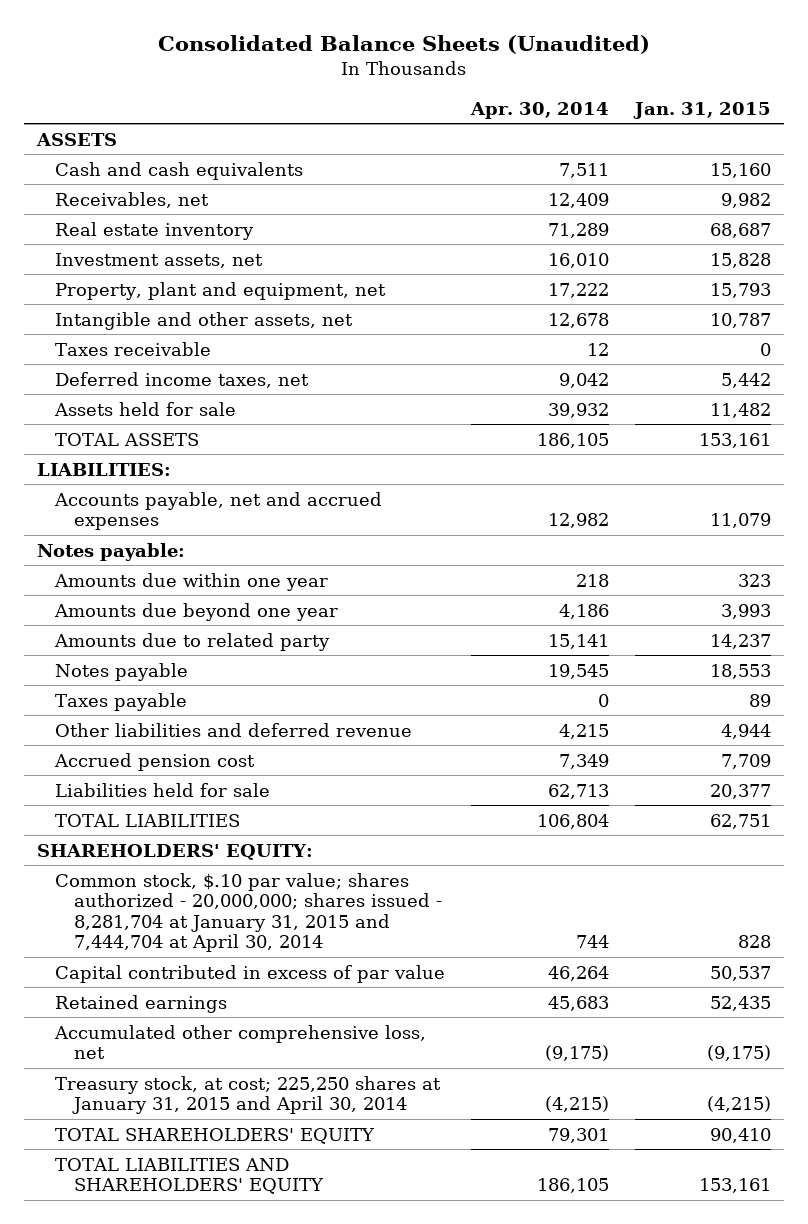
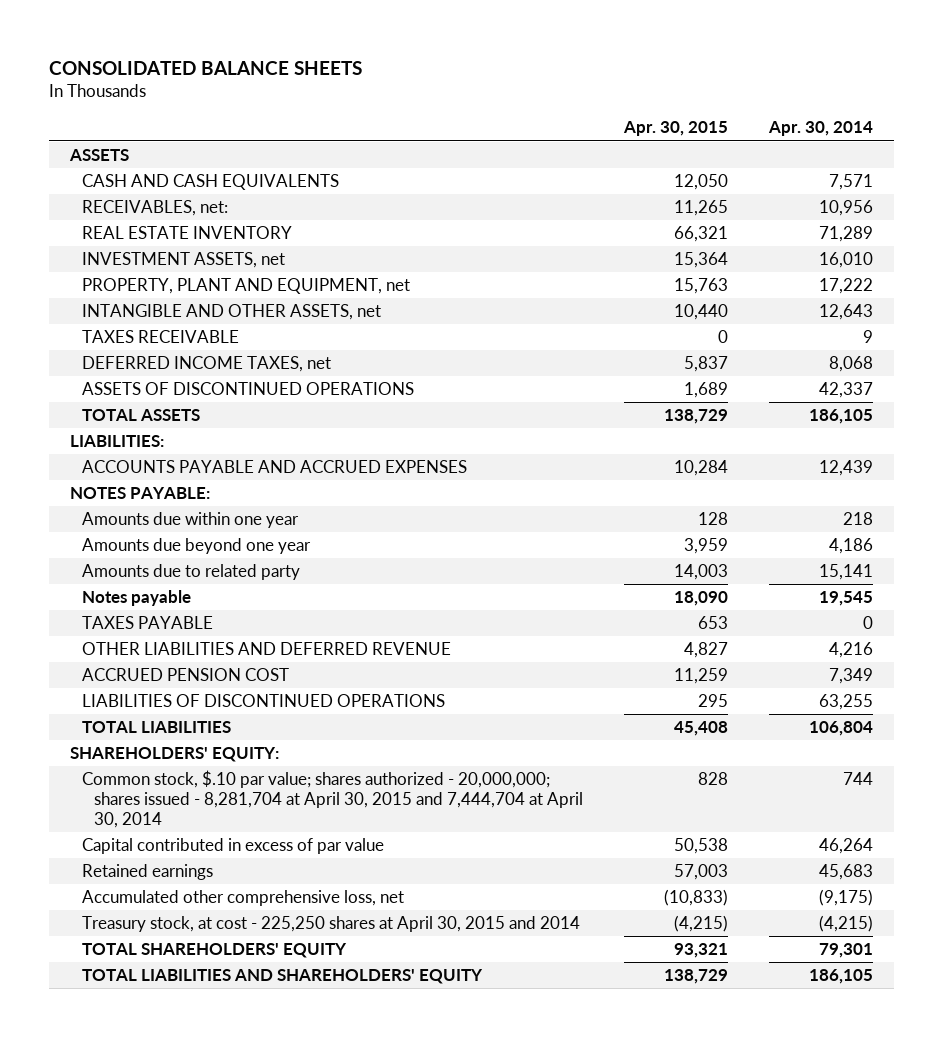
[158,35,651,55] Consolidated Balance Sheets (Unaudited) -> [49,60,363,75] CONSOLIDATED BALANCE SHEETS
[633,101,772,119] Jan. 31, 2015 -> none
none -> [622,121,728,137] Apr. 30, 2015
[54,401,237,416] Assets held for sale -> none
[55,161,304,180] Cash and cash equivalents -> [81,174,339,191] CASH AND CASH EQUIVALENTS
[559,162,610,178] 7,511 -> [829,174,874,191] 7,571
[55,191,210,208] Receivables, net -> [81,200,228,217] RECEIVABLES, net:
[548,192,610,208] 12,409 -> [819,200,874,217] 10,956
[55,221,255,240] Real estate inventory -> [81,226,292,240] REAL ESTATE INVENTORY
[55,252,264,268] Investment assets, net -> [81,252,285,269] INVESTMENT ASSETS, net
[55,281,387,300] Property, plant and equipment, net -> [81,278,410,295] PROPERTY, PLANT AND EQUIPMENT, net
[55,311,354,330] Intangible and other assets, net -> [81,304,381,321] INTANGIBLE AND OTHER ASSETS, net
[548,312,610,328] 12,678 -> [819,304,874,321] 12,643
[55,341,212,356] Taxes receivable -> [81,330,239,344] TAXES RECEIVABLE
[587,342,610,356] 12 -> [863,330,874,344] 9
[55,371,310,388] Deferred income taxes, net -> [81,356,331,373] DEFERRED INCOME TAXES, net
[559,372,610,388] 9,042 -> [829,356,874,373] 8,068
none -> [81,382,414,396] ASSETS OF DISCONTINUED OPERATIONS
[54,491,383,531] Accounts payable, net and accrued expenses -> [81,460,467,474] ACCOUNTS PAYABLE AND ACCRUED EXPENSES
[548,513,610,529] 12,982 -> [819,460,874,477] 12,439
[36,542,185,561] Notes payable: -> [69,487,210,500] NOTES PAYABLE:
[55,782,271,797] Liabilities held for sale -> none
[55,692,188,711] Taxes payable -> [81,616,213,630] TAXES PAYABLE
[55,722,413,737] Other liabilities and deferred revenue -> [81,642,451,656] OTHER LIABILITIES AND DEFERRED REVENUE
[559,723,610,739] 4,215 -> [829,642,874,659] 4,216
[54,752,256,771] Accrued pension cost -> [81,668,289,682] ACCRUED PENSION COST
none -> [81,694,445,708] LIABILITIES OF DISCONTINUED OPERATIONS
[55,872,442,953] Common stock, $.10 par value; shares authorized - 20,000,000; shares issued - 8,281,704 at January 31, 2015 and 7,444,704 at April 30, 2014 -> [81,770,583,828] Common stock, $.10 par value; shares authorized - 20,000,000; shares issued - 8,281,704 at April 30, 2015 and 7,444,704 at April 30, 2014
[55,1075,442,1115] Treasury stock, at cost; 225,250 shares at January 31, 2015 and April 30, 2014 -> [81,916,580,933] Treasury stock, at cost - 225,250 shares at April 30, 2015 and 2014

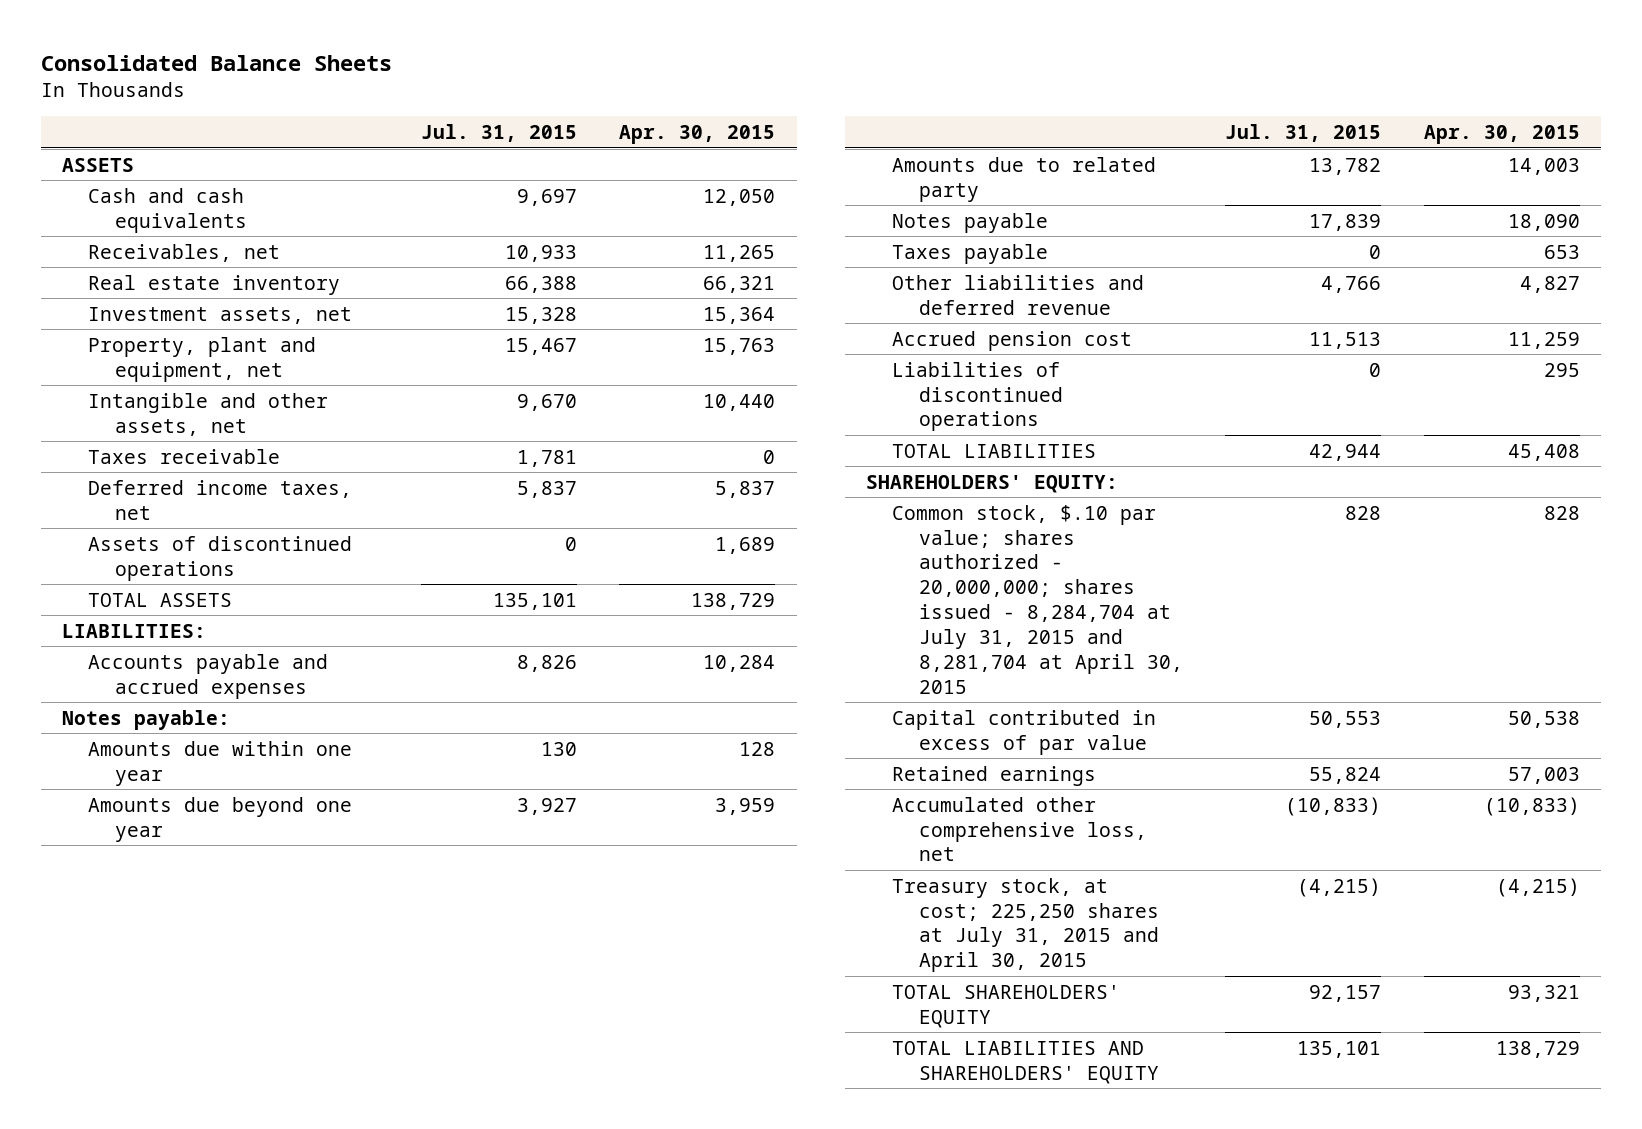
[49,60,363,75] CONSOLIDATED BALANCE SHEETS -> [40,54,392,71] Consolidated Balance Sheets
[768,121,874,137] Apr. 30, 2014 -> none
none -> [421,123,578,142] Jul. 31, 2015
[81,174,339,191] CASH AND CASH EQUIVALENTS -> [88,187,247,233] Cash and cash equivalents
[81,200,228,217] RECEIVABLES, net: -> [88,243,281,262] Receivables, net
[81,226,292,240] REAL ESTATE INVENTORY -> [88,274,341,295] Real estate inventory
[81,252,285,269] INVESTMENT ASSETS, net -> [88,306,353,324] Investment assets, net
[81,278,410,295] PROPERTY, PLANT AND EQUIPMENT, net -> [88,336,317,382] Property, plant and equipment, net
[81,304,381,321] INTANGIBLE AND OTHER ASSETS, net -> [88,392,329,436] Intangible and other assets, net
[81,330,239,344] TAXES RECEIVABLE -> [88,448,281,464] Taxes receivable
[81,356,331,373] DEFERRED INCOME TAXES, net -> [88,479,353,520] Deferred income taxes, net
[81,382,414,396] ASSETS OF DISCONTINUED OPERATIONS -> [88,535,353,581] Assets of discontinued operations
[81,460,467,474] ACCOUNTS PAYABLE AND ACCRUED EXPENSES -> [88,653,329,699] Accounts payable and accrued expenses
[69,487,210,500] NOTES PAYABLE: -> [62,709,231,730] Notes payable:
[81,616,213,630] TAXES PAYABLE -> [892,243,1049,264] Taxes payable
[81,642,451,656] OTHER LIABILITIES AND DEFERRED REVENUE -> [892,274,1145,315] Other liabilities and deferred revenue
[81,668,289,682] ACCRUED PENSION COST -> [892,330,1133,351] Accrued pension cost
[81,694,445,708] LIABILITIES OF DISCONTINUED OPERATIONS -> [892,361,1063,432] Liabilities of discontinued operations
[81,770,583,828] Common stock, $.10 par value; shares authorized - 20,000,000; shares issued - 8,281,704 at April 30, 2015 and 7,444,704 at April 30, 2014 -> [892,504,1183,694] Common stock, $.10 par value; shares authorized - 20,000,000; shares issued - 8,284,704 at July 31, 2015 and 8,281,704 at April 30, 2015
[81,916,580,933] Treasury stock, at cost - 225,250 shares at April 30, 2015 and 2014 -> [892,877,1159,973] Treasury stock, at cost; 225,250 shares at July 31, 2015 and April 30, 2015

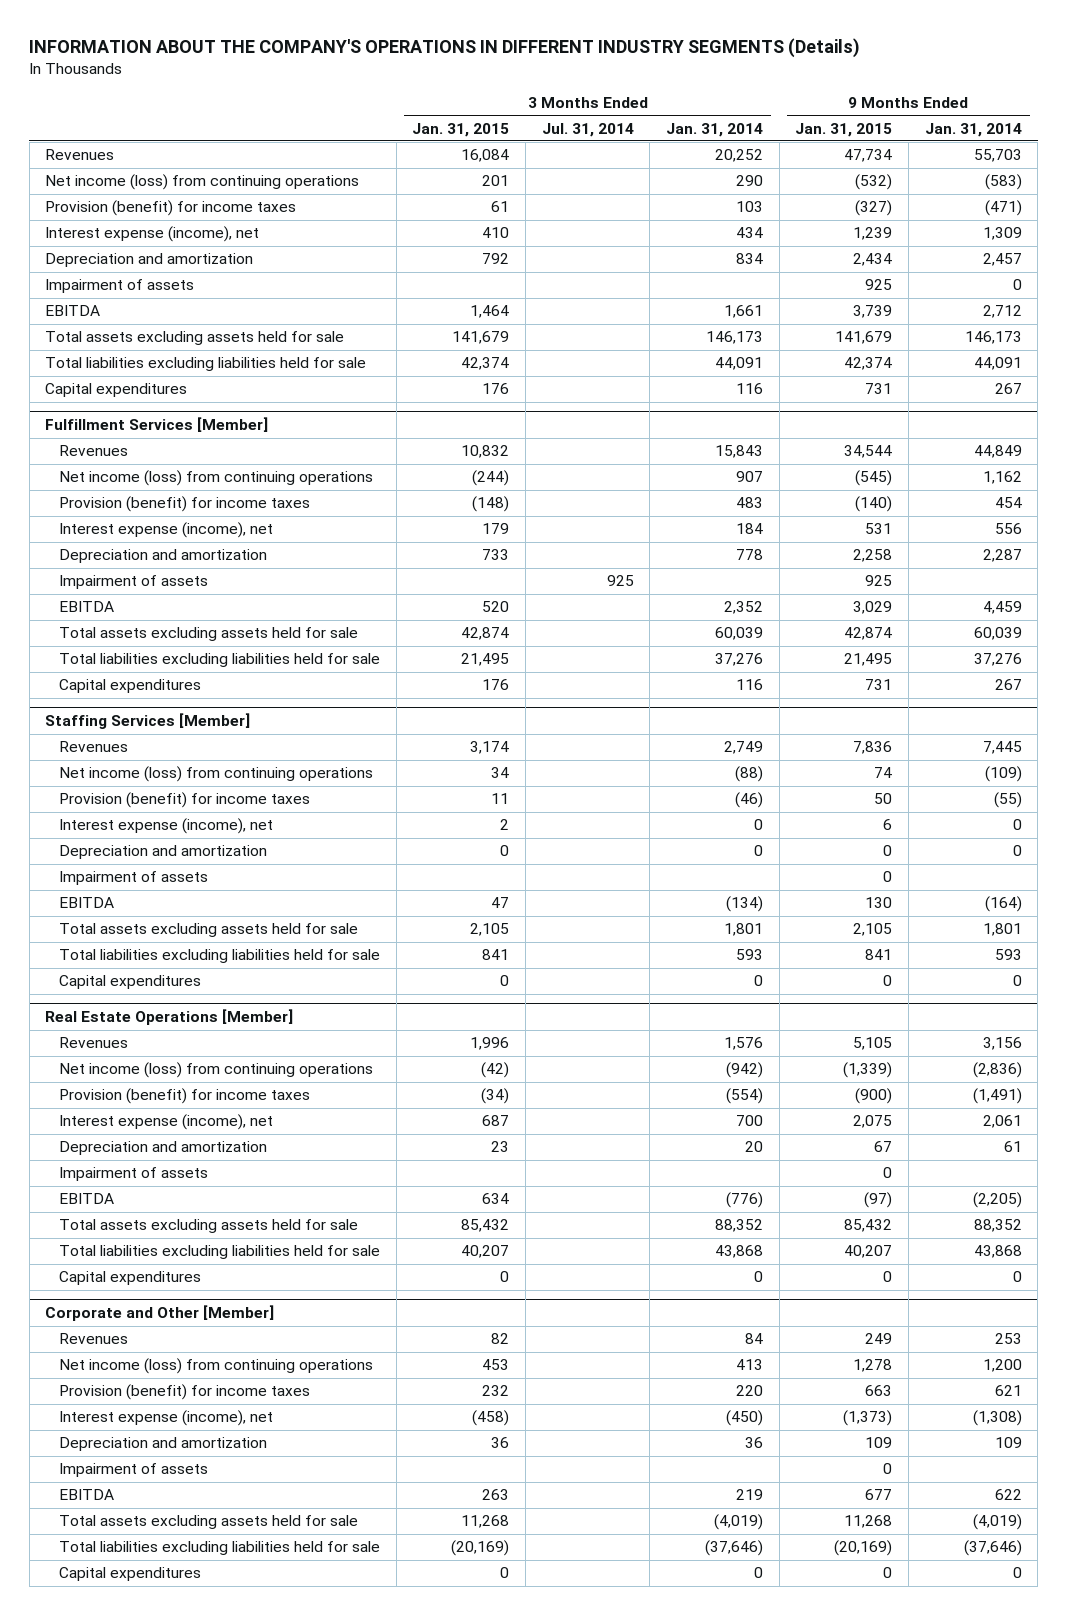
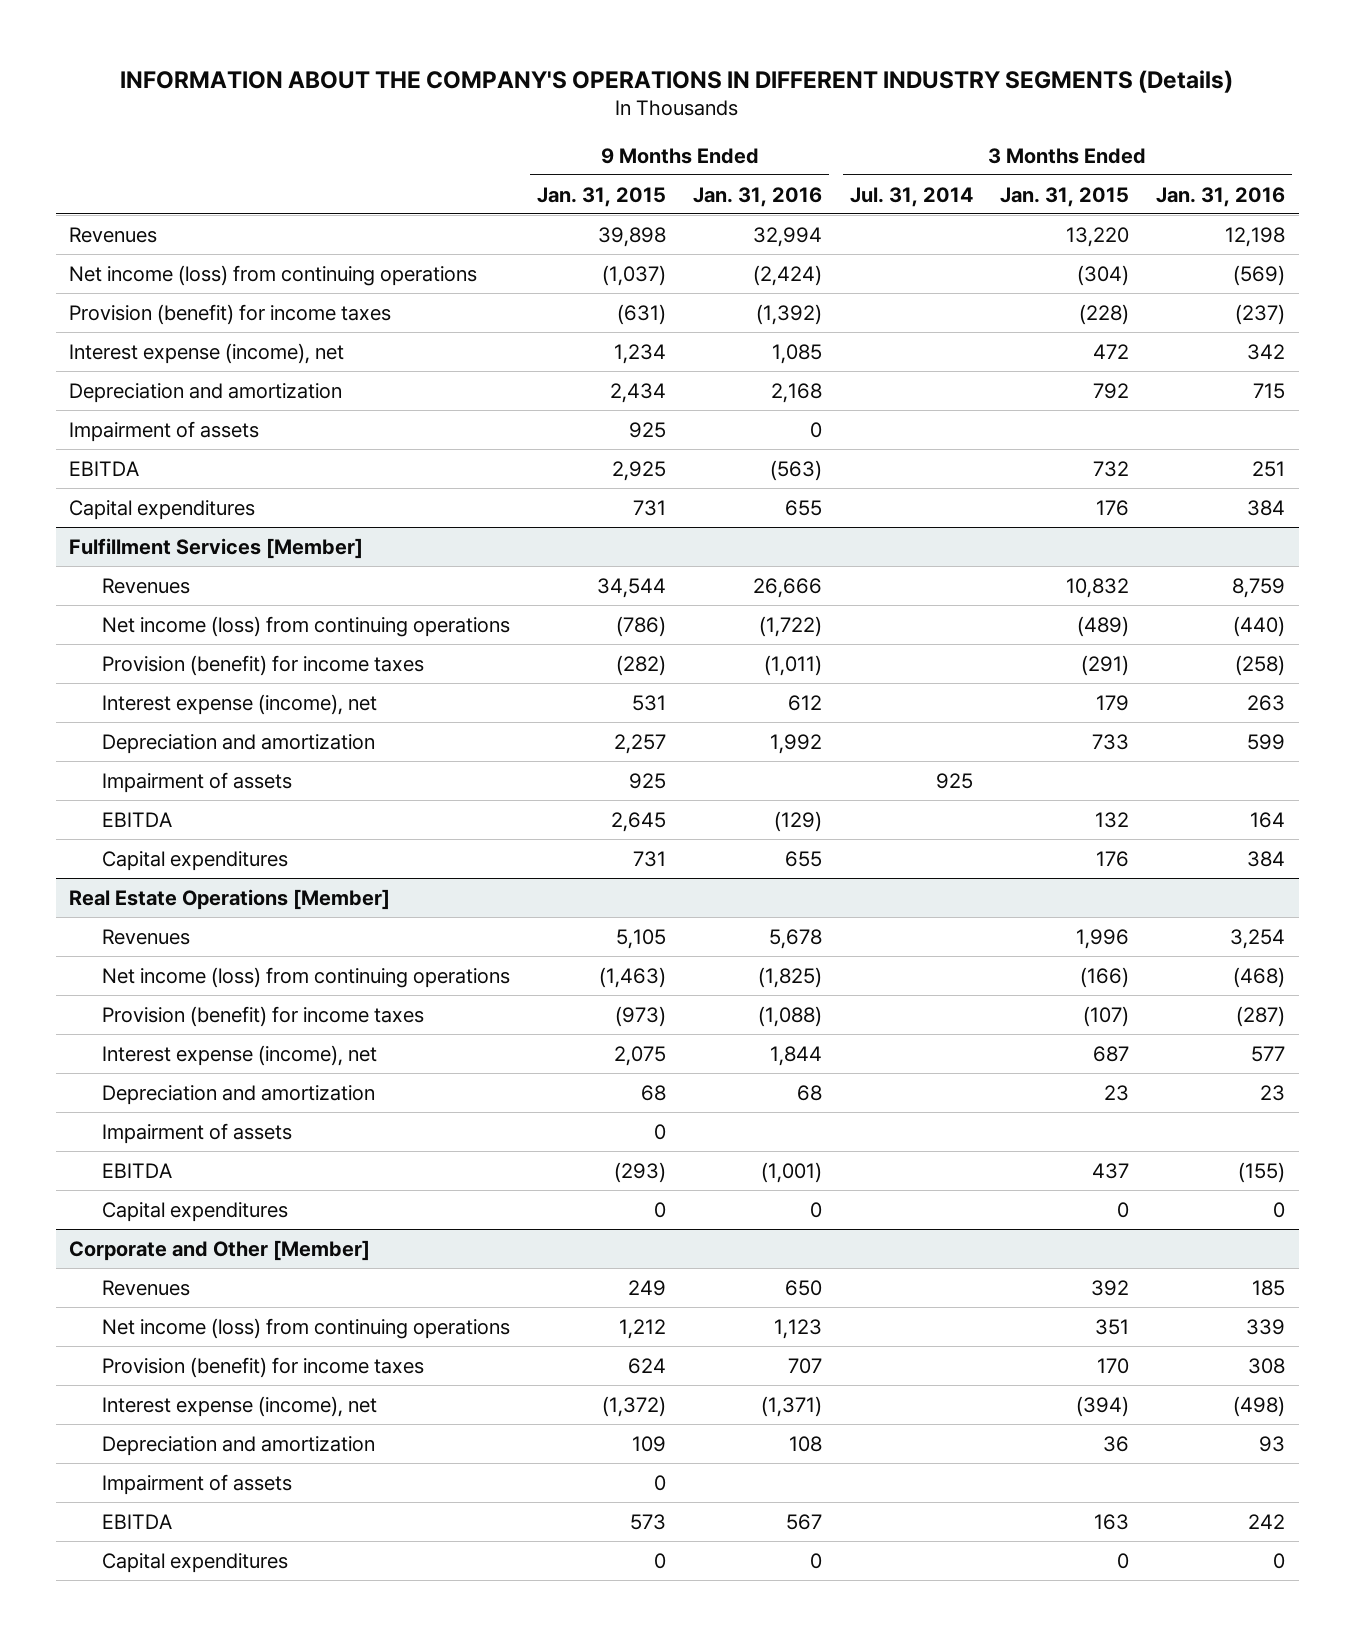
[666,122,764,137] Jan. 31, 2014 -> none
[924,122,1022,137] Jan. 31, 2014 -> none
none -> [693,186,823,207] Jan. 31, 2016
none -> [1156,186,1286,207] Jan. 31, 2016
[461,149,510,163] 16,084 -> [1065,226,1129,247] 13,220
[844,149,893,163] 47,734 -> [597,226,666,247] 39,898
[482,175,510,187] 201 -> [1076,264,1129,286] (304)
[855,174,893,191] (532) -> [601,264,666,286] (1,037)
[491,201,510,213] 61 -> [1078,303,1129,325] (228)
[855,200,893,217] (327) -> [616,303,666,325] (631)
[482,227,510,239] 410 -> [1092,343,1129,359] 472
[853,227,893,241] 1,239 -> [613,343,666,364] 1,234
[45,331,345,346] Total assets excluding assets held for sale -> none
[45,357,367,372] Total liabilities excluding liabilities held for sale -> none
[470,305,510,319] 1,464 -> [1092,460,1129,477] 732
[853,305,893,319] 3,739 -> [611,460,666,481] 2,925
[472,470,510,487] (244) -> [1076,615,1129,637] (489)
[855,470,893,487] (545) -> [615,615,666,637] (786)
[472,496,510,513] (148) -> [1080,654,1129,676] (291)
[855,496,893,513] (140) -> [615,654,666,676] (282)
[853,549,893,563] 2,258 -> [613,733,666,754] 2,257
[59,627,359,642] Total assets excluding assets held for sale -> none
[59,653,381,668] Total liabilities excluding liabilities held for sale -> none
[482,601,510,613] 520 -> [1094,811,1129,828] 132
[853,601,893,615] 3,029 -> [610,811,666,832] 2,645
[45,713,251,730] Staffing Services [Member] -> none
[59,741,129,753] Revenues -> none
[59,766,374,783] Net income (loss) from continuing operations -> none
[59,792,311,809] Provision (benefit) for income taxes -> none
[59,818,274,835] Interest expense (income), net -> none
[59,845,268,860] Depreciation and amortization -> none
[59,871,209,886] Impairment of assets -> none
[59,897,115,909] EBITDA -> none
[59,923,359,938] Total assets excluding assets held for sale -> none
[59,949,381,964] Total liabilities excluding liabilities held for sale -> none
[59,975,202,990] Capital expenditures -> none
[481,1062,510,1079] (42) -> [1079,966,1129,988] (166)
[843,1062,893,1079] (1,339) -> [598,966,666,988] (1,463)
[481,1088,510,1105] (34) -> [1082,1005,1129,1027] (107)
[855,1088,893,1105] (900) -> [614,1005,666,1027] (973)
[874,1141,893,1153] 67 -> [640,1084,666,1101] 68
[59,1219,359,1234] Total assets excluding assets held for sale -> none
[59,1245,381,1260] Total liabilities excluding liabilities held for sale -> none
[482,1193,510,1205] 634 -> [1091,1162,1129,1179] 437
[864,1192,893,1209] (97) -> [613,1161,666,1183] (293)
[491,1333,510,1345] 82 -> [1090,1279,1129,1296] 392
[482,1359,510,1371] 453 -> [1094,1318,1129,1335] 351
[853,1359,893,1373] 1,278 -> [618,1318,666,1339] 1,212
[482,1385,510,1397] 232 -> [1096,1357,1129,1374] 170
[865,1385,893,1397] 663 -> [627,1357,666,1374] 624
[472,1410,510,1427] (458) -> [1075,1395,1129,1417] (394)
[843,1410,893,1427] (1,373) -> [601,1395,666,1417] (1,372)
[59,1515,359,1530] Total assets excluding assets held for sale -> none
[59,1541,381,1556] Total liabilities excluding liabilities held for sale -> none
[482,1489,510,1501] 263 -> [1093,1513,1129,1530] 163
[865,1489,893,1501] 677 -> [629,1513,666,1530] 573

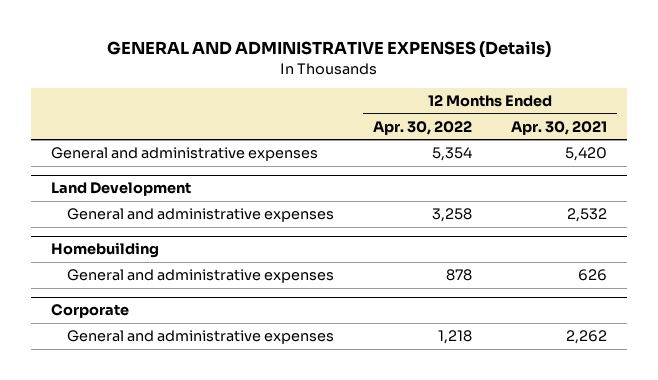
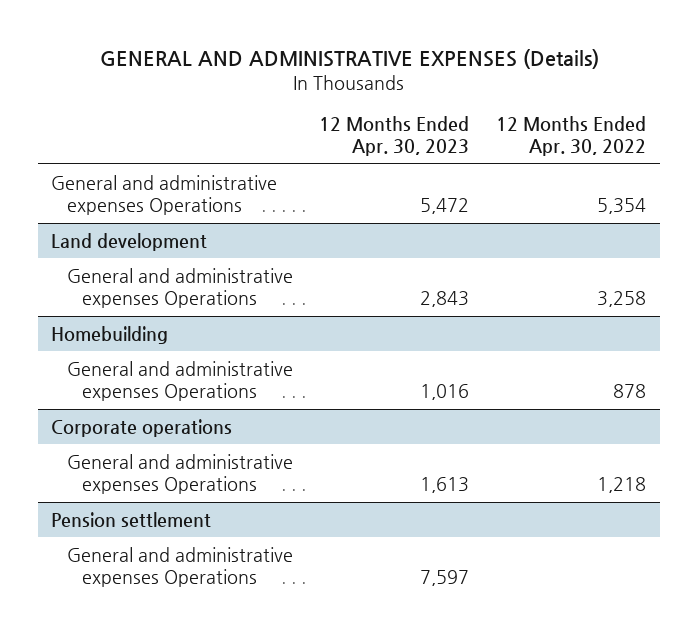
[511,120,608,135] Apr. 30, 2021 -> none
none -> [319,115,470,157] 12 Months Ended Apr. 30, 2023
[50,147,318,162] General and administrative expenses -> [51,174,278,216] General and administrative expenses Operations
[50,182,191,197] Land Development -> [51,232,208,251] Land development
[66,208,334,223] General and administrative expenses -> [66,267,293,309] General and administrative expenses Operations
[66,269,334,284] General and administrative expenses -> [66,360,293,402] General and administrative expenses Operations
[50,304,129,319] Corporate -> [51,418,233,437] Corporate operations
[66,330,334,345] General and administrative expenses -> [66,453,293,495] General and administrative expenses Operations
none -> [51,511,212,527] Pension settlement
none -> [66,546,293,588] General and administrative expenses Operations

